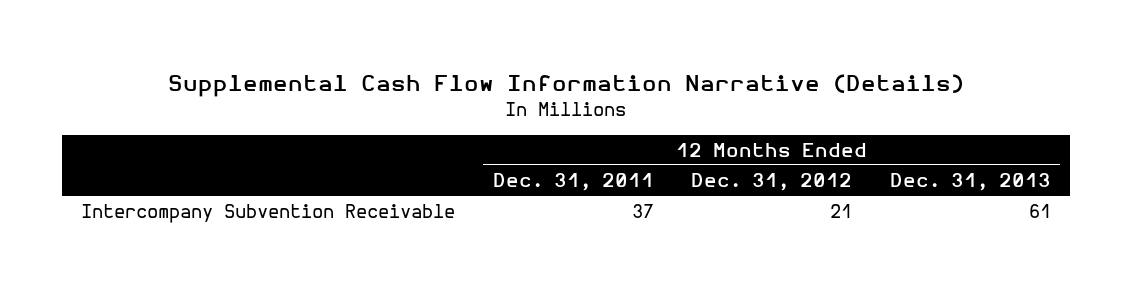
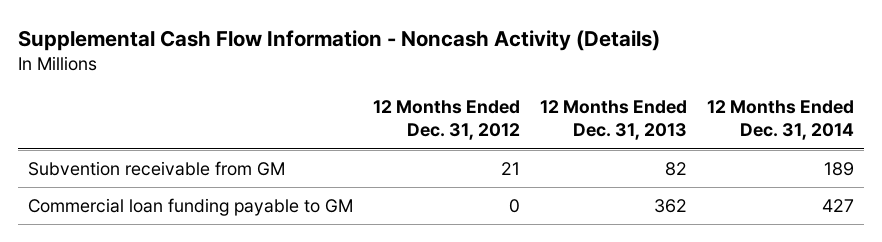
[167,73,964,97] Supplemental Cash Flow Information Narrative (Details) -> [17,29,660,51] Supplemental Cash Flow Information - Noncash Activity (Details)
[492,173,654,192] Dec. 31, 2011 -> none
none -> [706,100,854,141] 12 Months Ended Dec. 31, 2014
[81,204,456,224] Intercompany Subvention Receivable -> [27,161,285,177] Subvention receivable from GM
[1028,204,1051,219] 61 -> [664,162,687,177] 82
none -> [27,198,353,217] Commercial loan funding payable to GM

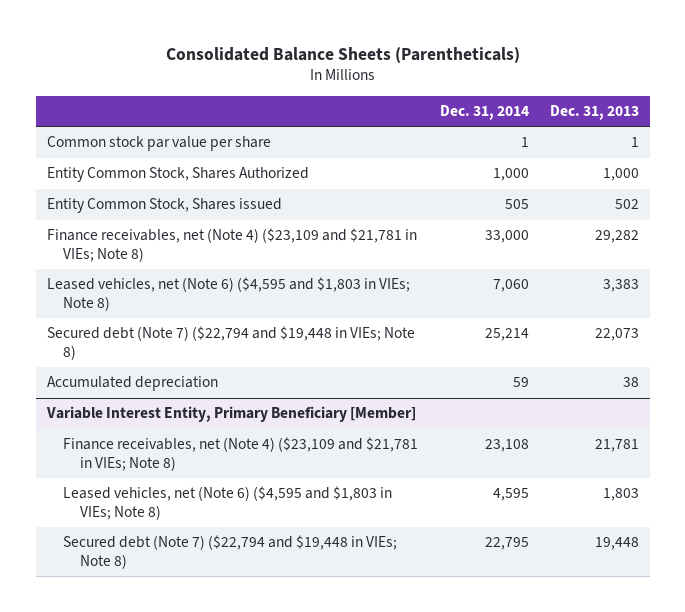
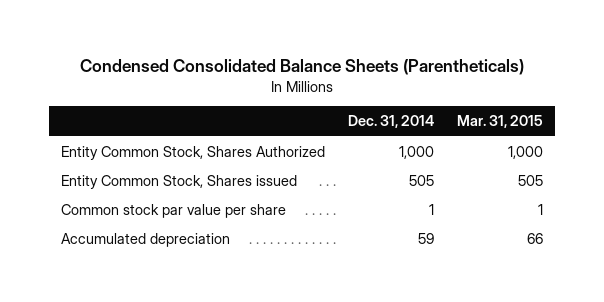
[165,46,520,63] Consolidated Balance Sheets (Parentheticals) -> [79,58,524,75] Condensed Consolidated Balance Sheets (Parentheticals)
[549,105,639,121] Dec. 31, 2013 -> none
none -> [457,115,544,129] Mar. 31, 2015
[46,228,417,262] Finance receivables, net (Note 4) ($23,109 and $21,781 in VIEs; Note 8) -> none
[46,277,410,311] Leased vehicles, net (Note 6) ($4,595 and $1,803 in VIEs; Note 8) -> none
[46,326,415,360] Secured debt (Note 7) ($22,794 and $19,448 in VIEs; Note 8) -> none
[46,136,271,152] Common stock par value per share -> [60,203,286,218] Common stock par value per share
[45,406,416,423] Variable Interest Entity, Primary Beneficiary [Member] -> none
[63,437,419,471] Finance receivables, net (Note 4) ($23,109 and $21,781 in VIEs; Note 8) -> none
[63,486,393,520] Leased vehicles, net (Note 6) ($4,595 and $1,803 in VIEs; Note 8) -> none
[63,535,398,569] Secured debt (Note 7) ($22,794 and $19,448 in VIEs; Note 8) -> none

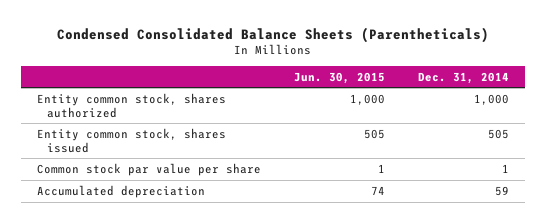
[457,115,544,129] Mar. 31, 2015 -> none
none -> [294,71,386,84] Jun. 30, 2015
[60,145,325,160] Entity Common Stock, Shares Authorized -> [37,92,227,118] Entity common stock, shares authorized
[60,174,297,189] Entity Common Stock, Shares issued -> [37,127,227,153] Entity common stock, shares issued

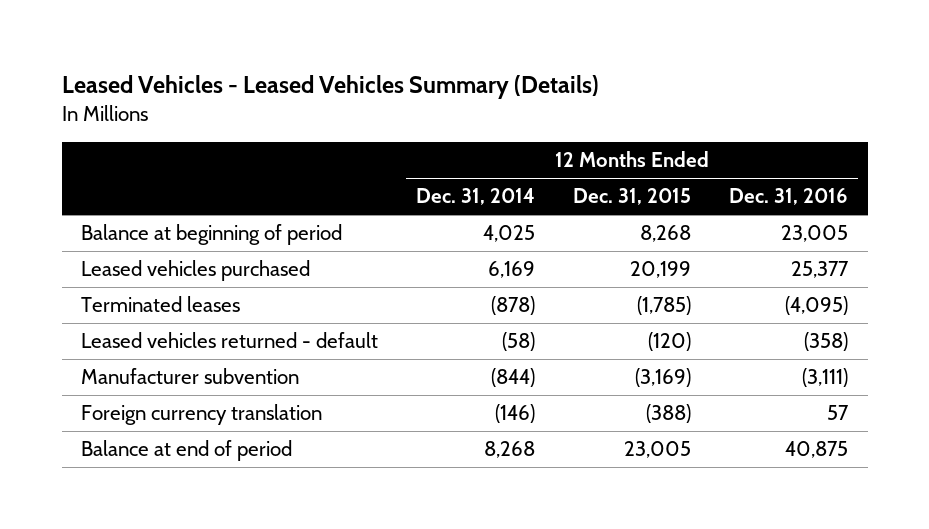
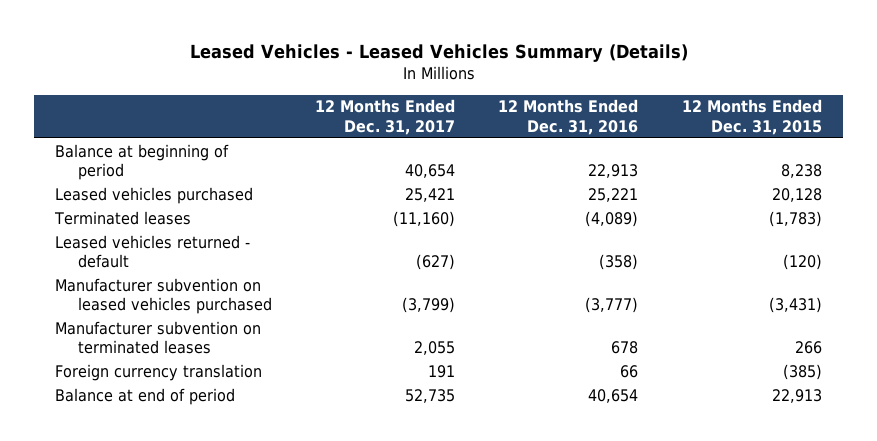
[415,188,535,206] Dec. 31, 2014 -> none
none -> [315,99,456,135] 12 Months Ended Dec. 31, 2017
[640,225,692,243] 8,268 -> [780,164,822,179] 8,238
[781,225,849,243] 23,005 -> [588,164,639,179] 22,913
[630,261,692,279] 20,199 -> [771,187,822,202] 20,128
[791,261,850,279] 25,377 -> [588,187,639,202] 25,221
[637,296,692,316] (1,785) -> [768,210,822,227] (1,783)
[785,296,849,316] (4,095) -> [585,210,639,227] (4,089)
none -> [55,277,272,315] Manufacturer subvention on leased vehicles purchased
[80,368,299,385] Manufacturer subvention -> [55,320,262,355] Manufacturer subvention on terminated leases
[635,368,692,388] (3,169) -> [794,341,822,355] 266
[802,368,849,388] (3,111) -> [611,341,639,355] 678
[646,404,692,424] (388) -> [782,363,822,380] (385)
[827,405,850,421] 57 -> [620,364,639,378] 66
[624,441,692,459] 23,005 -> [771,388,822,403] 22,913
[785,441,849,459] 40,875 -> [588,388,639,403] 40,654

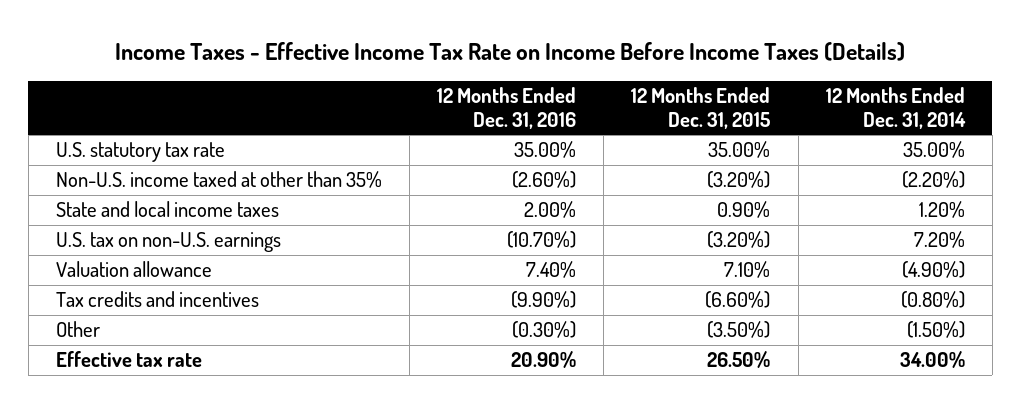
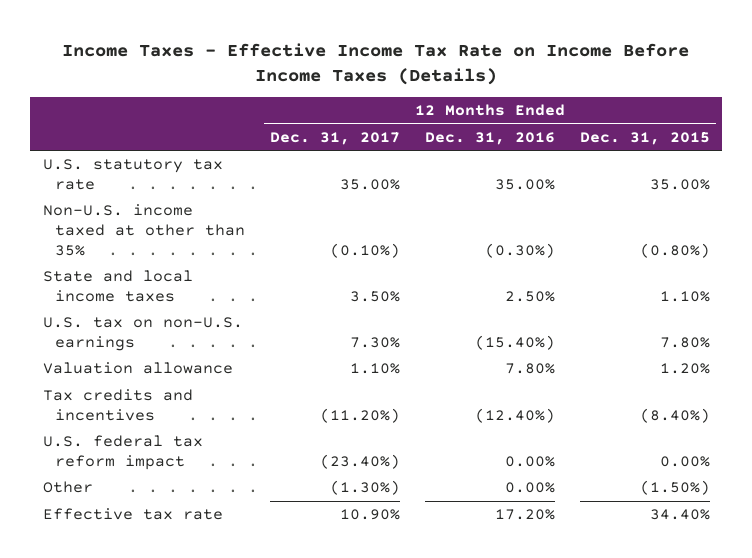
[825,87,966,129] 12 Months Ended Dec. 31, 2014 -> none
none -> [270,131,401,145] Dec. 31, 2017
[512,171,577,189] (2.60%) -> [484,242,555,258] (0.30%)
[707,171,771,189] (3.20%) -> [639,242,710,258] (0.80%)
[524,201,577,219] 2.00% -> [504,290,555,302] 2.50%
[717,201,771,219] 0.90% -> [659,290,710,302] 1.10%
[507,231,577,249] (10.70%) -> [474,334,555,350] (15.40%)
[707,231,771,249] (3.20%) -> [659,336,710,348] 7.80%
[526,261,577,279] 7.40% -> [504,363,555,375] 7.80%
[724,261,771,279] 7.10% -> [659,363,710,375] 1.20%
[511,291,577,309] (9.90%) -> [474,407,555,423] (12.40%)
[705,291,771,309] (6.60%) -> [639,407,710,423] (8.40%)
none -> [42,435,203,470] U.S. federal tax reform impact
[512,321,577,339] (0.30%) -> [504,482,555,494] 0.00%
[707,321,771,339] (3.50%) -> [639,480,710,496] (1.50%)
[511,351,577,369] 20.90% -> [494,509,555,521] 17.20%
[707,351,771,369] 26.50% -> [649,509,710,521] 34.40%

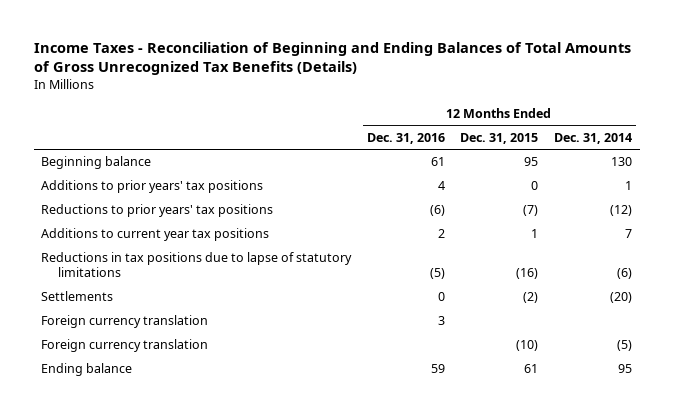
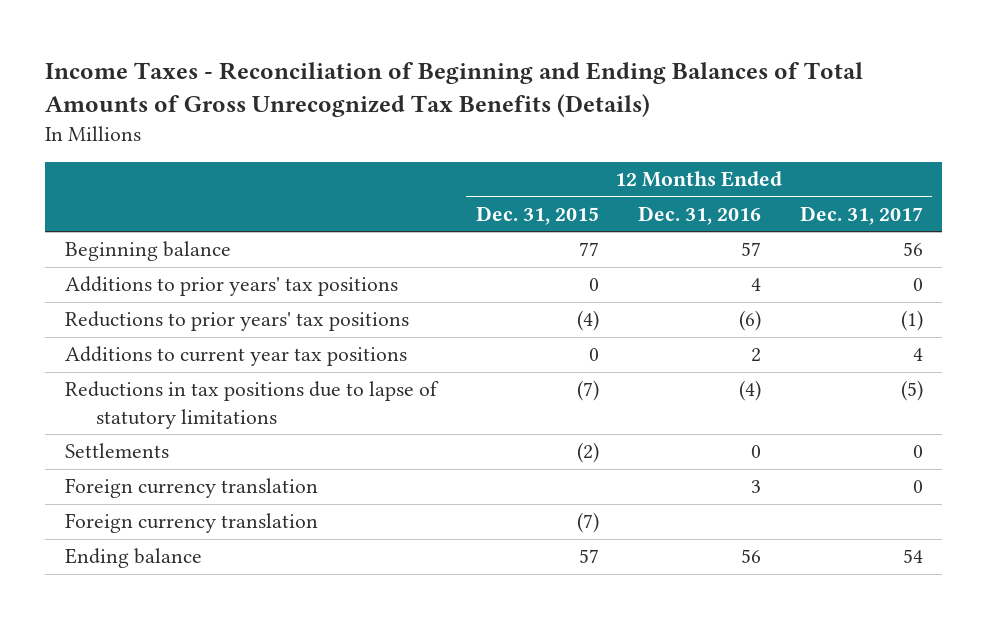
[553,132,632,144] Dec. 31, 2014 -> none
none -> [799,205,923,225] Dec. 31, 2017
[430,157,445,167] 61 -> [740,242,761,257] 57
[524,157,539,167] 95 -> [578,242,599,257] 77
[523,205,539,217] (7) -> [576,310,599,332] (4)
[531,229,539,239] 1 -> [588,348,599,362] 0
[429,268,445,280] (5) -> [738,380,761,402] (4)
[516,268,539,280] (16) -> [576,380,599,402] (7)
[516,340,539,352] (10) -> [576,512,599,534] (7)
[430,364,445,374] 59 -> [740,549,761,564] 56
[524,364,539,374] 61 -> [578,549,599,564] 57

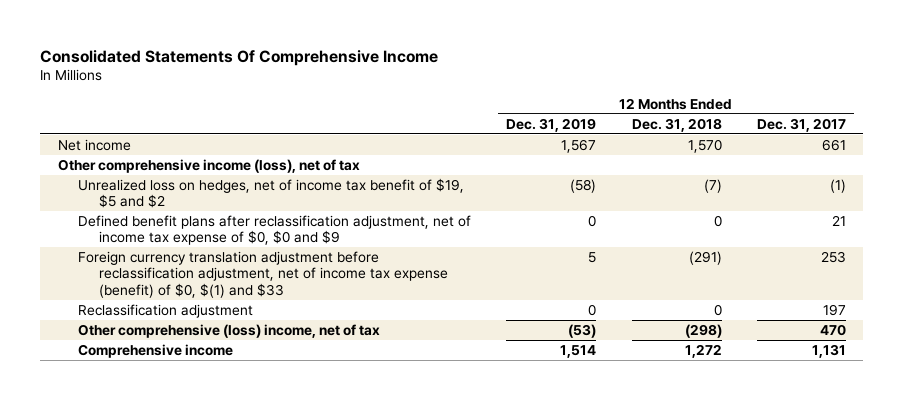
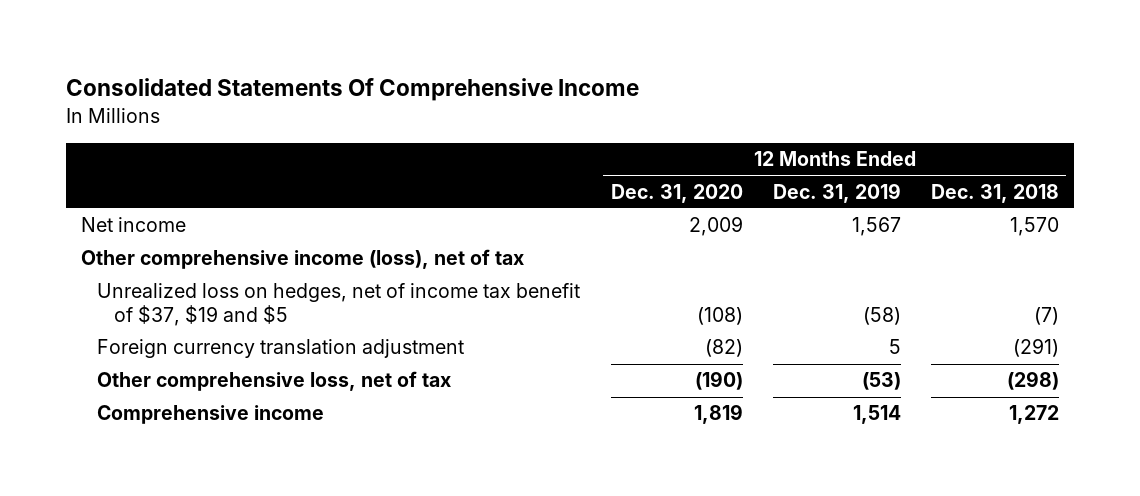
[756,117,846,132] Dec. 31, 2017 -> none
none -> [610,183,743,203] Dec. 31, 2020
[78,214,472,246] Defined benefit plans after reclassification adjustment, net of income tax expense of $0, $0 and $9 -> none
[78,303,254,318] Reclassification adjustment -> none
[78,177,465,209] Unrealized loss on hedges, net of income tax benefit of $19, $5 and $2 -> [97,283,581,327] Unrealized loss on hedges, net of income tax benefit of $37, $19 and $5
[78,250,448,298] Foreign currency translation adjustment before reclassification adjustment, net of income tax expense (benefit) of $0, $(1) and $33 -> [97,339,465,359] Foreign currency translation adjustment
[78,323,381,338] Other comprehensive (loss) income, net of tax -> [97,371,452,392] Other comprehensive loss, net of tax

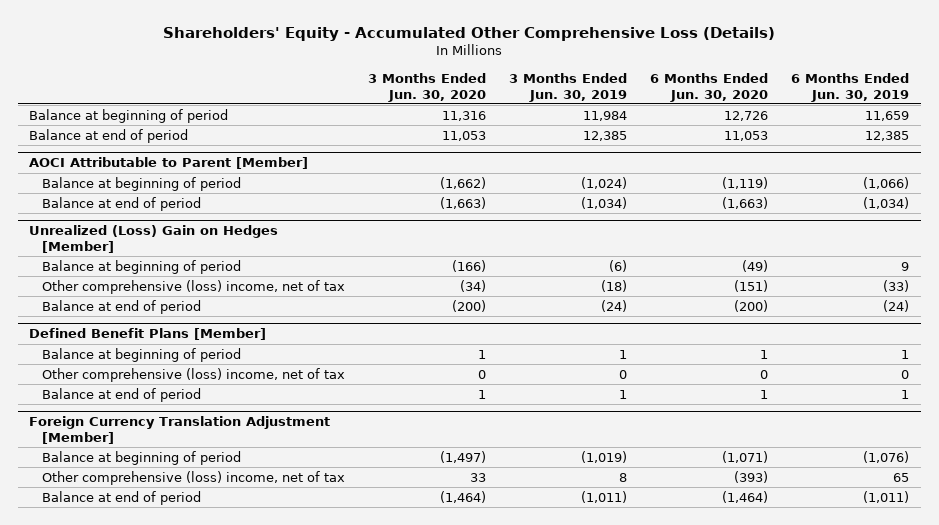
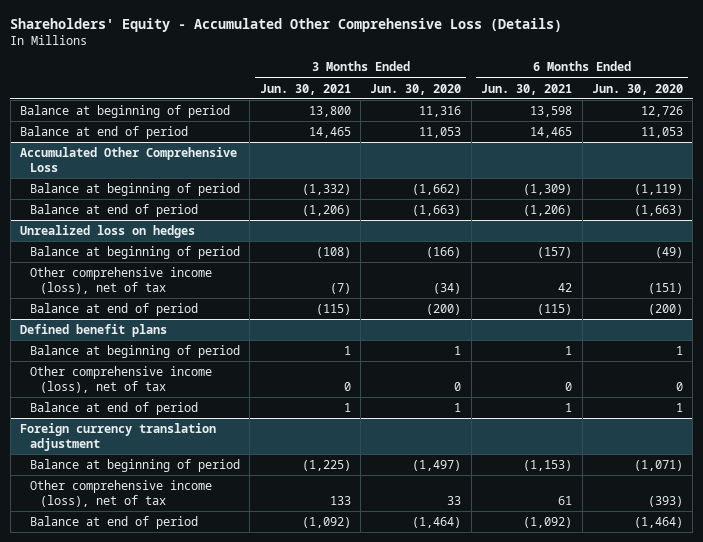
[509,72,628,102] 3 Months Ended Jun. 30, 2019 -> none
[791,72,910,102] 6 Months Ended Jun. 30, 2019 -> none
none -> [259,83,351,95] Jun. 30, 2021
none -> [481,83,573,95] Jun. 30, 2021
[29,157,309,170] AOCI Attributable to Parent [Member] -> [19,146,237,172] Accumulated Other Comprehensive Loss
[29,225,279,254] Unrealized (Loss) Gain on Hedges [Member] -> [19,224,195,238] Unrealized loss on hedges
[41,279,345,294] Other comprehensive (loss) income, net of tax -> [29,266,212,294] Other comprehensive income (loss), net of tax
[29,328,267,341] Defined Benefit Plans [Member] -> [19,323,167,337] Defined benefit plans
[41,367,345,382] Other comprehensive (loss) income, net of tax -> [29,365,212,393] Other comprehensive income (loss), net of tax
[29,416,331,445] Foreign Currency Translation Adjustment [Member] -> [19,422,216,451] Foreign currency translation adjustment
[41,470,345,485] Other comprehensive (loss) income, net of tax -> [29,479,212,507] Other comprehensive income (loss), net of tax

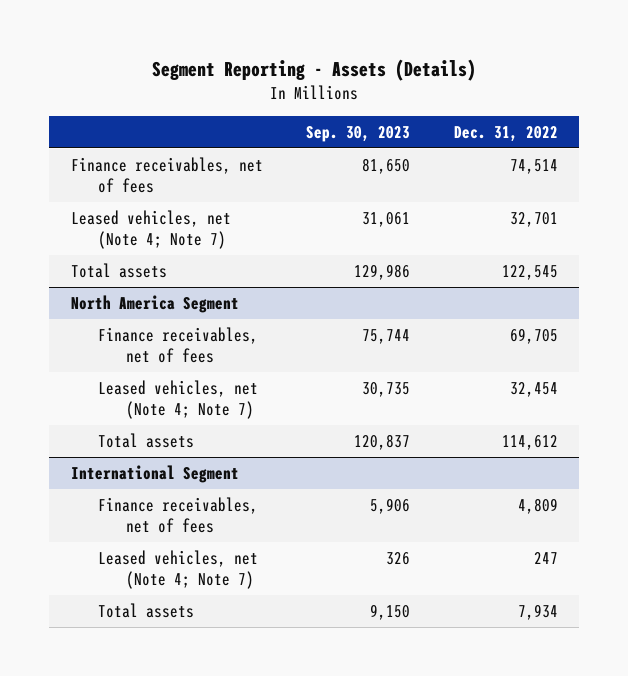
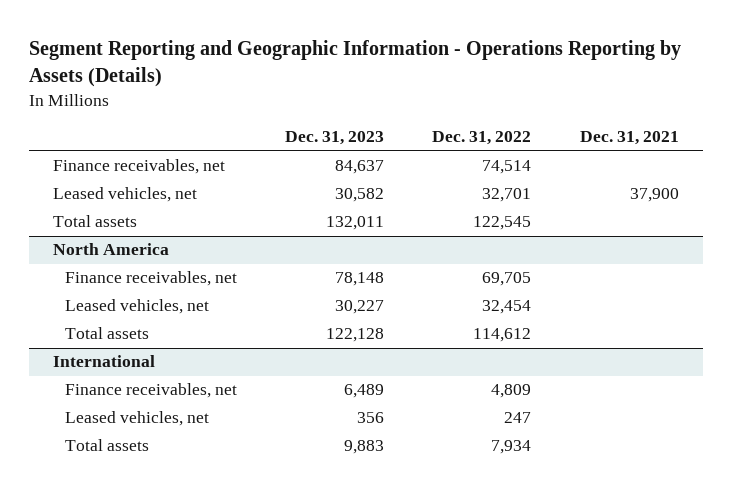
[152,58,477,81] Segment Reporting - Assets (Details) -> [28,40,681,88] Segment Reporting and Geographic Information - Operations Reporting by Assets (Details)
[306,125,411,142] Sep. 30, 2023 -> none
none -> [285,131,385,146] Dec. 31, 2023
none -> [579,131,679,146] Dec. 31, 2021
[70,156,263,193] Finance receivables, net of fees -> [52,159,225,175] Finance receivables, net
[70,209,231,249] Leased vehicles, net (Note 4; Note 7) -> [52,187,197,203] Leased vehicles, net
[70,294,239,313] North America Segment -> [52,243,169,256] North America
[98,326,259,363] Finance receivables, net of fees -> [64,271,237,287] Finance receivables, net
[98,379,259,419] Leased vehicles, net (Note 4; Note 7) -> [64,299,209,315] Leased vehicles, net
[70,464,239,483] International Segment -> [52,355,155,368] International
[98,496,259,533] Finance receivables, net of fees -> [64,383,237,399] Finance receivables, net
[98,549,259,589] Leased vehicles, net (Note 4; Note 7) -> [64,411,209,427] Leased vehicles, net

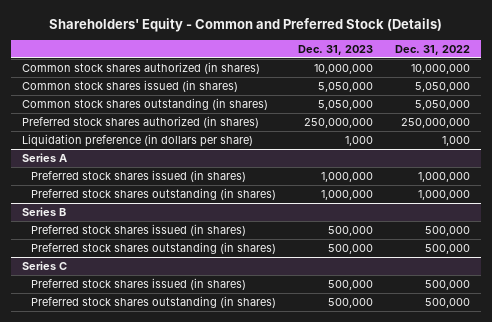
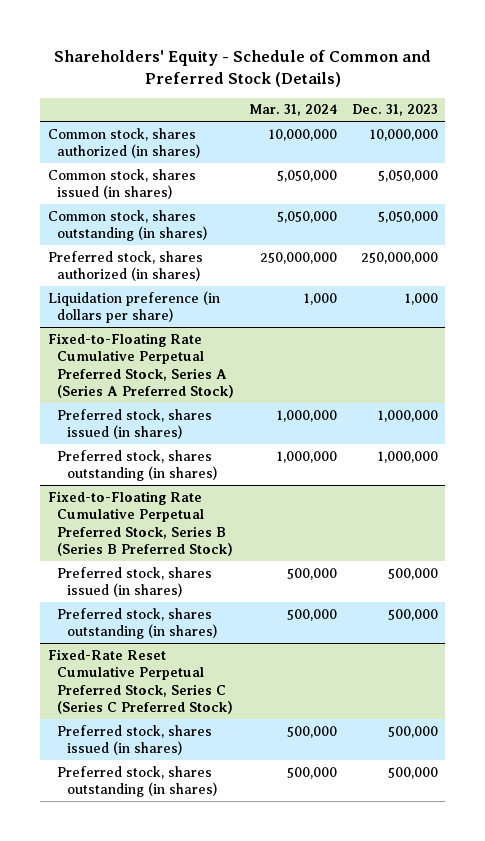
[48,17,442,32] Shareholders' Equity - Common and Preferred Stock (Details) -> [53,50,431,87] Shareholders' Equity - Schedule of Common and Preferred Stock (Details)
[394,44,470,55] Dec. 31, 2022 -> none
none -> [248,104,337,117] Mar. 31, 2024
[22,62,261,75] Common stock shares authorized (in shares) -> [47,127,201,159] Common stock, shares authorized (in shares)
[22,80,239,93] Common stock shares issued (in shares) -> [47,168,196,200] Common stock, shares issued (in shares)
[22,98,269,111] Common stock shares outstanding (in shares) -> [47,209,208,242] Common stock, shares outstanding (in shares)
[22,116,260,129] Preferred stock shares authorized (in shares) -> [47,250,203,282] Preferred stock, shares authorized (in shares)
[22,153,68,163] Series A -> [47,332,235,399] Fixed-to-Floating Rate Cumulative Perpetual Preferred Stock, Series A (Series A Preferred Stock)
[31,170,247,183] Preferred stock shares issued (in shares) -> [57,408,213,440] Preferred stock, shares issued (in shares)
[31,188,277,201] Preferred stock shares outstanding (in shares) -> [57,449,218,482] Preferred stock, shares outstanding (in shares)
[22,207,67,217] Series B -> [47,490,234,557] Fixed-to-Floating Rate Cumulative Perpetual Preferred Stock, Series B (Series B Preferred Stock)
[31,224,247,237] Preferred stock shares issued (in shares) -> [57,566,213,598] Preferred stock, shares issued (in shares)
[31,242,277,255] Preferred stock shares outstanding (in shares) -> [57,607,218,640] Preferred stock, shares outstanding (in shares)
[22,261,68,271] Series C -> [47,648,234,715] Fixed-Rate Reset Cumulative Perpetual Preferred Stock, Series C (Series C Preferred Stock)
[31,278,247,291] Preferred stock shares issued (in shares) -> [57,724,213,756] Preferred stock, shares issued (in shares)
[31,296,277,309] Preferred stock shares outstanding (in shares) -> [57,765,218,798] Preferred stock, shares outstanding (in shares)

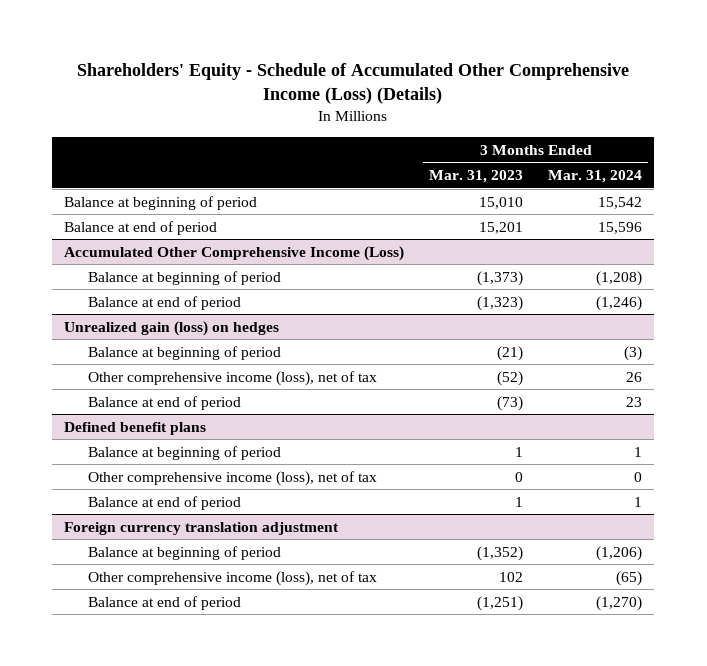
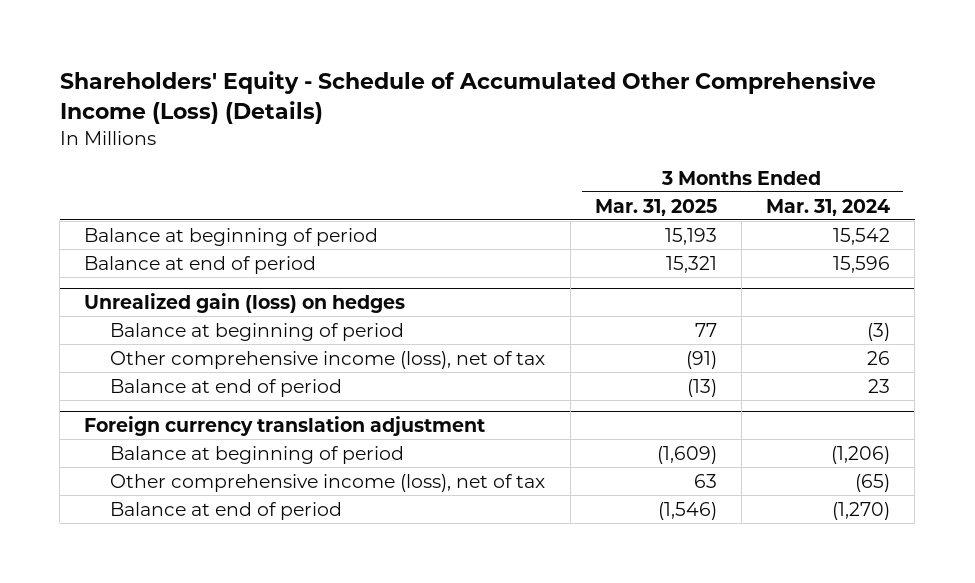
[429,170,524,184] Mar. 31, 2023 -> none
none -> [594,198,717,216] Mar. 31, 2025
[64,245,405,261] Accumulated Other Comprehensive Income (Loss) -> none
[87,270,281,285] Balance at beginning of period -> none
[87,295,241,310] Balance at end of period -> none
[64,421,207,435] Defined benefit plans -> none
[87,445,281,460] Balance at beginning of period -> none
[87,470,377,486] Other comprehensive income (loss), net of tax -> none
[87,495,241,510] Balance at end of period -> none

